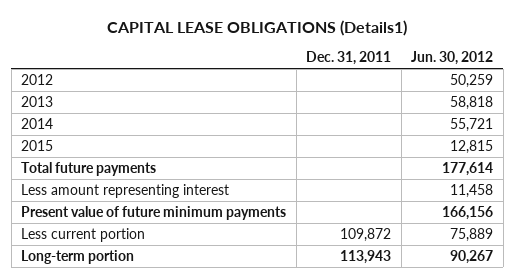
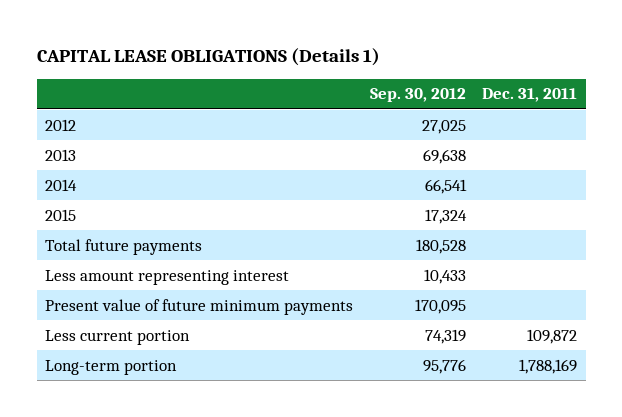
[107,19,408,36] CAPITAL LEASE OBLIGATIONS (Details1) -> [36,48,380,67] CAPITAL LEASE OBLIGATIONS (Details 1)
[411,51,494,66] Jun. 30, 2012 -> none
none -> [369,88,466,103] Sep. 30, 2012
[340,249,392,264] 113,943 -> [519,358,578,374] 1,788,169

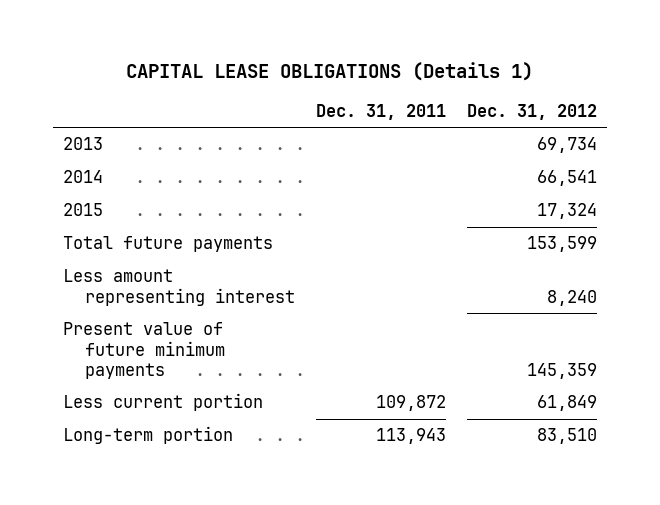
[369,88,466,103] Sep. 30, 2012 -> none
none -> [466,104,597,121] Dec. 31, 2012
[45,118,77,131] 2012 -> none
[519,358,578,374] 1,788,169 -> [375,428,446,445] 113,943

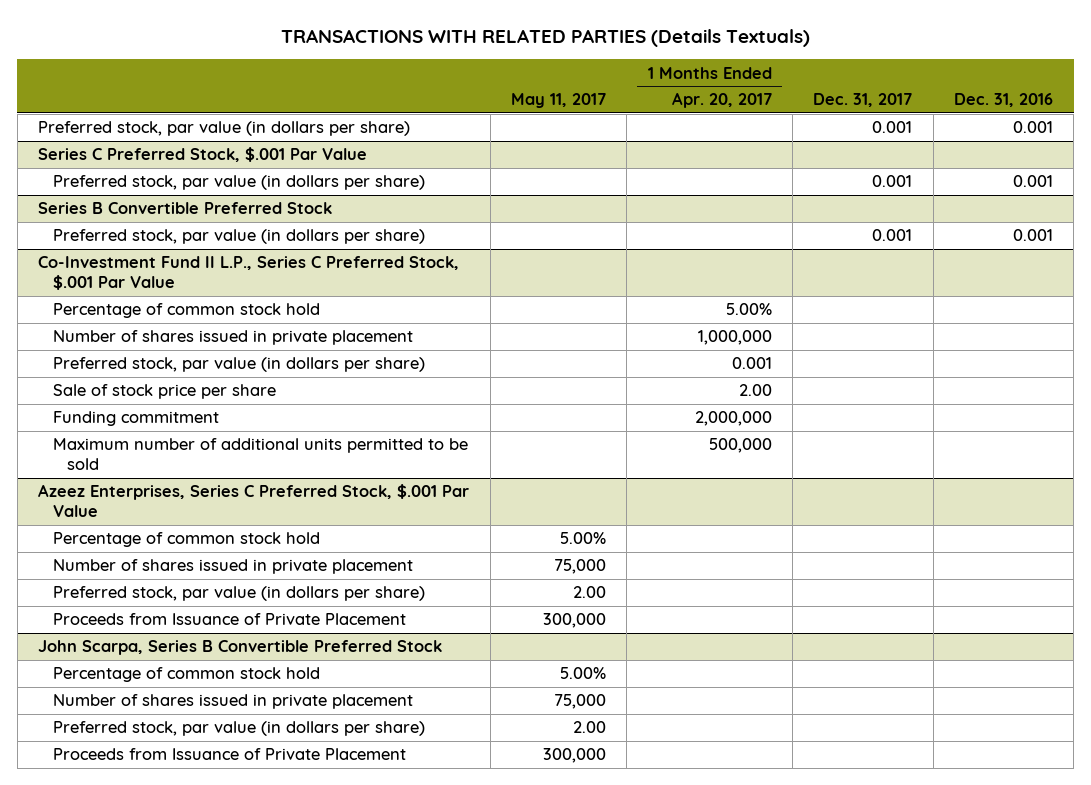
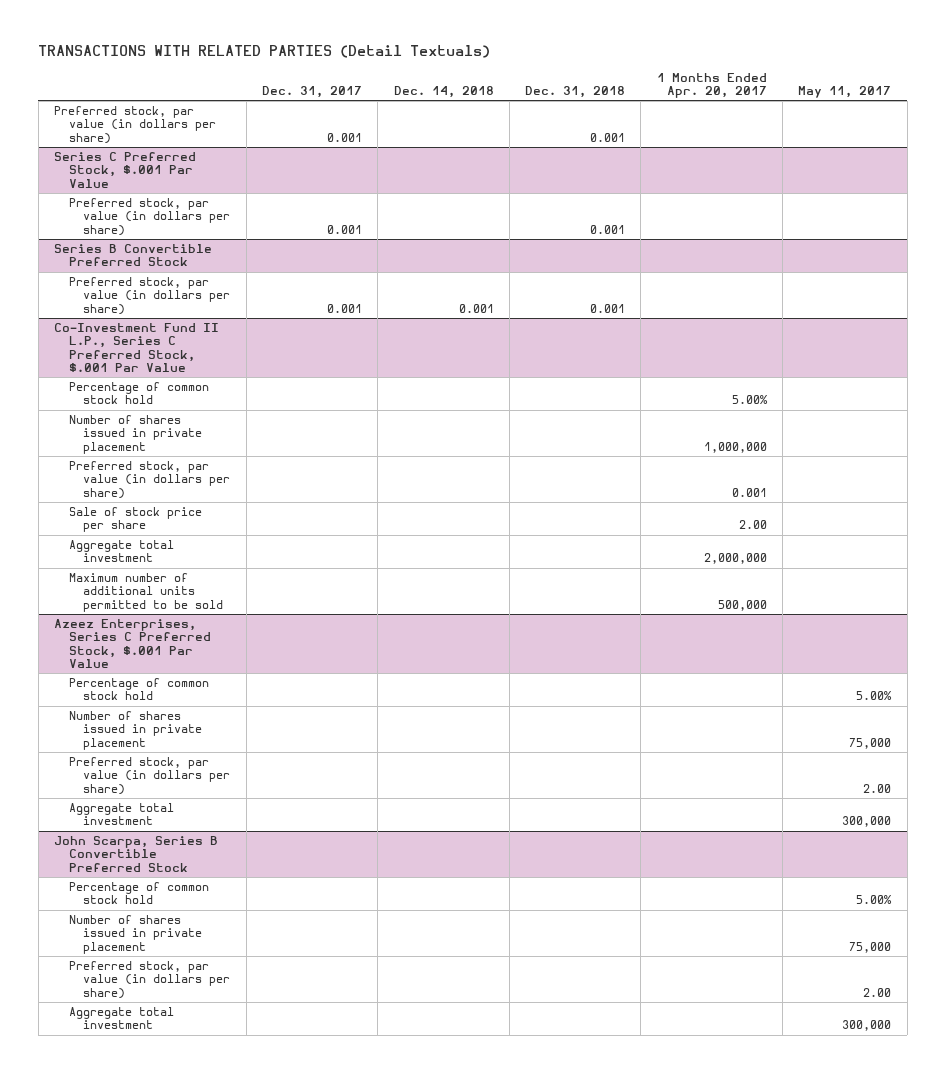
[280,28,810,47] TRANSACTIONS WITH RELATED PARTIES (Details Textuals) -> [38,45,491,59] TRANSACTIONS WITH RELATED PARTIES (Detail Textuals)
[953,93,1053,108] Dec. 31, 2016 -> none
none -> [393,86,494,99] Dec. 14, 2018
none -> [525,86,626,99] Dec. 31, 2018
[52,411,219,427] Funding commitment -> none
none -> [68,539,174,563] Aggregate total investment
[52,613,406,626] Proceeds from Issuance of Private Placement -> [68,802,174,826] Aggregate total investment
[52,748,406,761] Proceeds from Issuance of Private Placement -> [68,1006,174,1030] Aggregate total investment

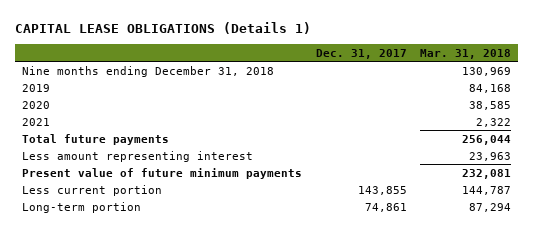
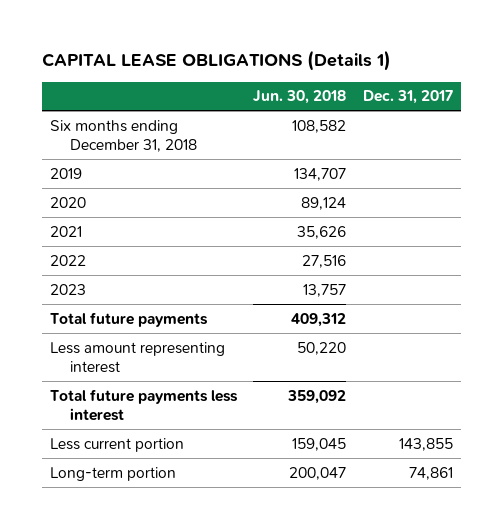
[420,48,512,59] Mar. 31, 2018 -> none
none -> [253,90,347,105] Jun. 30, 2018
[22,65,275,77] Nine months ending December 31, 2018 -> [50,119,198,152] Six months ending December 31, 2018
none -> [50,254,87,266] 2022
none -> [50,283,87,295] 2023
[22,167,303,179] Present value of future minimum payments -> [50,388,239,421] Total future payments less interest

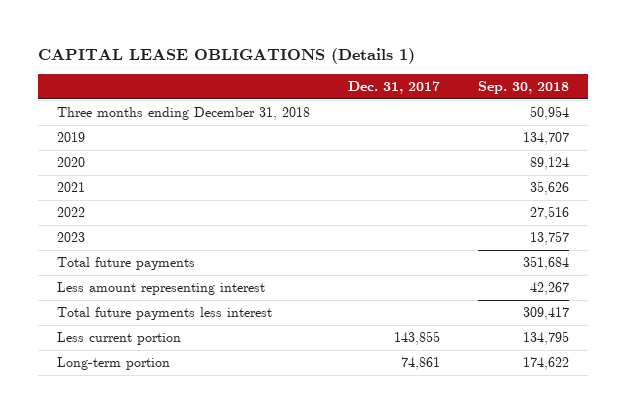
[253,90,347,105] Jun. 30, 2018 -> none
none -> [477,80,569,94] Sep. 30, 2018
[50,119,198,152] Six months ending December 31, 2018 -> [57,107,311,121] Three months ending December 31, 2018

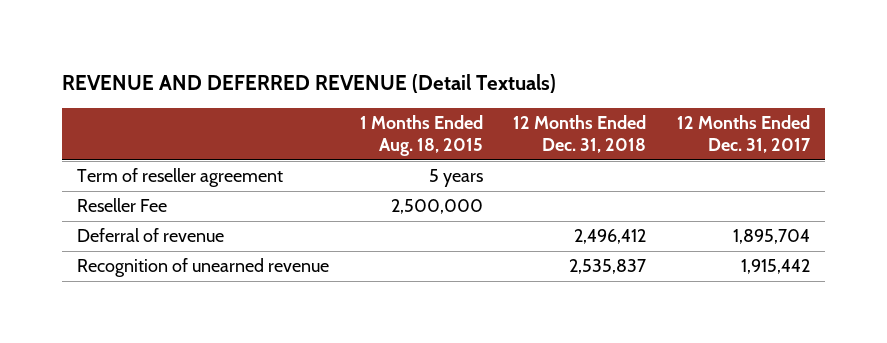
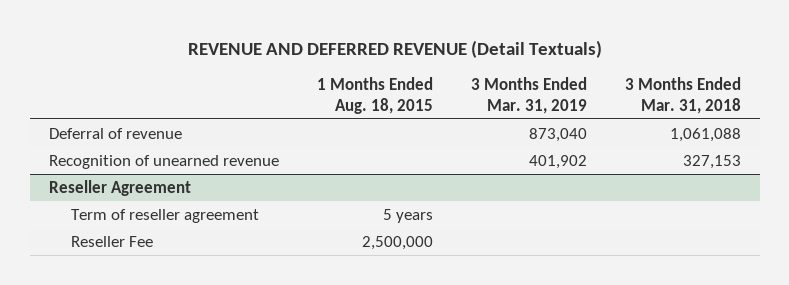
[513,115,647,153] 12 Months Ended Dec. 31, 2018 -> none
[676,115,811,153] 12 Months Ended Dec. 31, 2017 -> none
none -> [470,77,587,114] 3 Months Ended Mar. 31, 2019
none -> [624,77,741,114] 3 Months Ended Mar. 31, 2018
[77,168,284,188] Term of reseller agreement -> none
[77,198,168,213] Reseller Fee -> none
none -> [48,179,191,196] Reseller Agreement
none -> [70,208,259,223] Term of reseller agreement
none -> [70,235,153,247] Reseller Fee

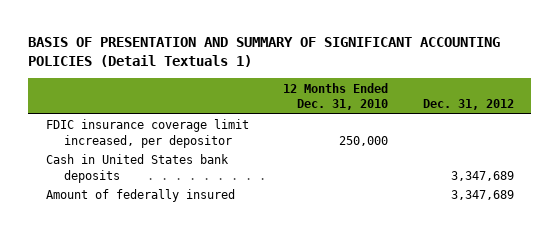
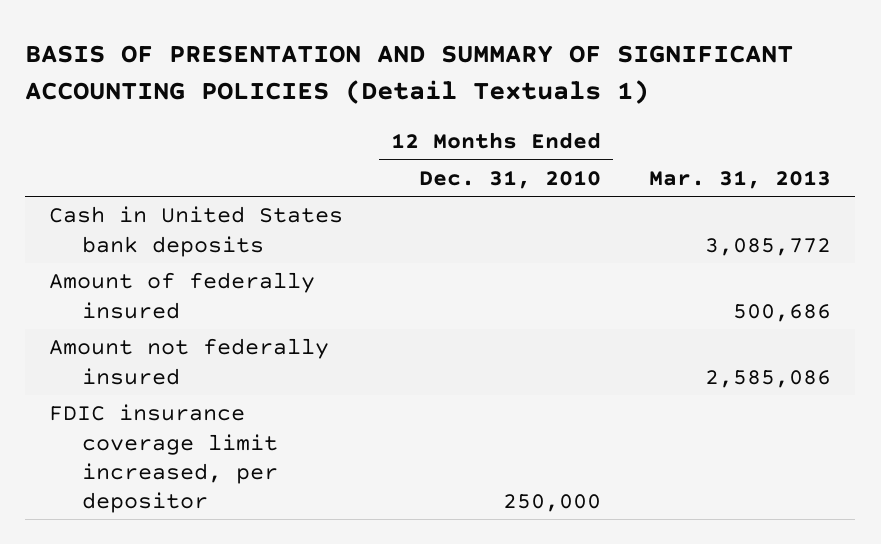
[422,99,514,111] Dec. 31, 2012 -> none
none -> [649,169,832,189] Mar. 31, 2013
none -> [49,338,330,385] Amount not federally insured
[45,119,249,148] FDIC insurance coverage limit increased, per depositor -> [49,404,279,514] FDIC insurance coverage limit increased, per depositor

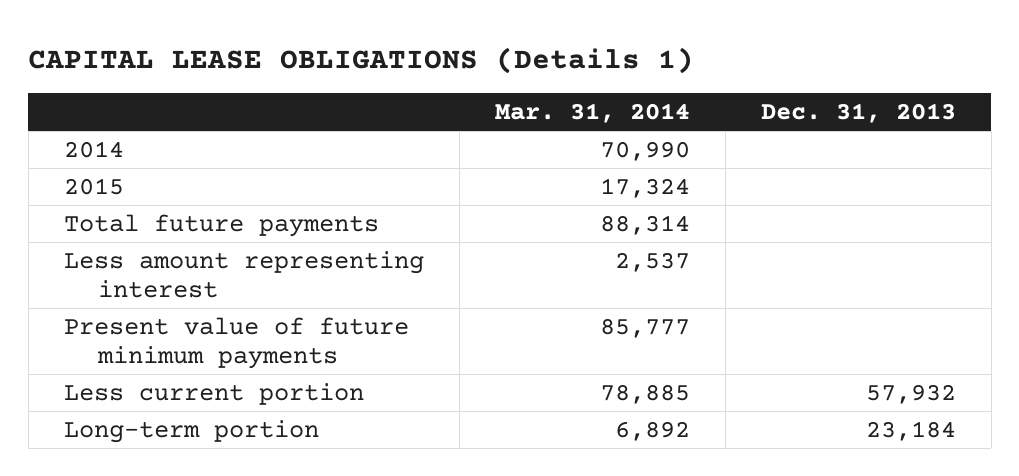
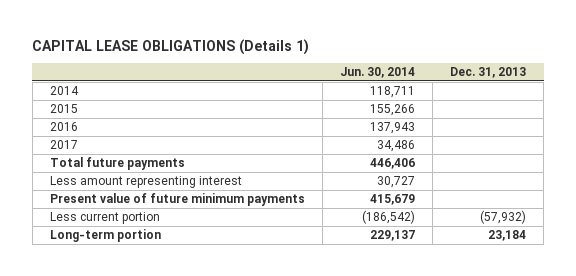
[494,103,690,124] Mar. 31, 2014 -> none
none -> [340,67,416,79] Jun. 30, 2014
none -> [50,122,79,132] 2016
none -> [50,140,79,150] 2017
[865,383,956,404] 57,932 -> [480,210,527,225] (57,932)

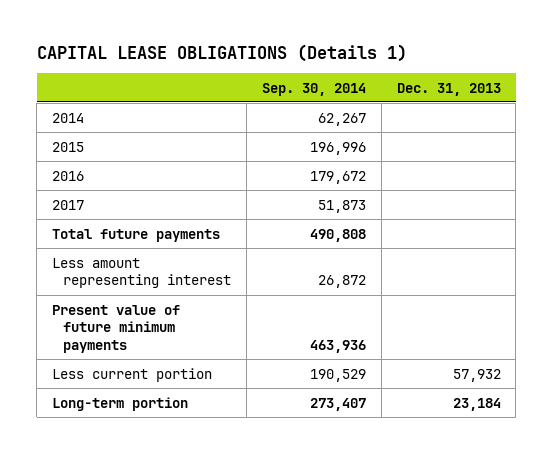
[340,67,416,79] Jun. 30, 2014 -> none
none -> [261,82,366,96] Sep. 30, 2014
[480,210,527,225] (57,932) -> [452,368,501,382] 57,932

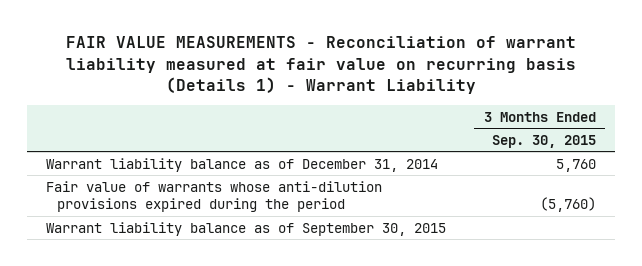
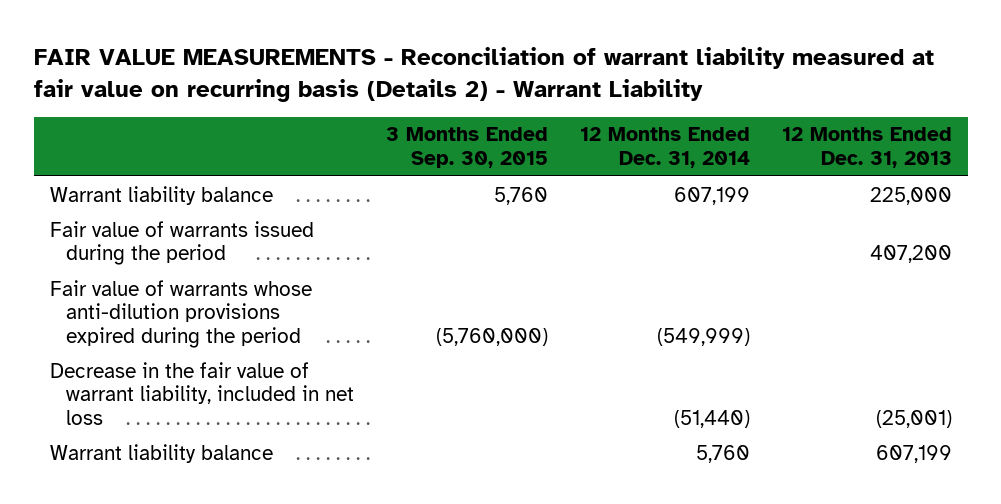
[65,36,576,95] FAIR VALUE MEASUREMENTS - Reconciliation of warrant liability measured at fair value on recurring basis (Details 1) - Warrant Liability -> [33,47,934,102] FAIR VALUE MEASUREMENTS - Reconciliation of warrant liability measured at fair value on recurring basis (Details 2) - Warrant Liability
none -> [579,127,750,168] 12 Months Ended Dec. 31, 2014
none -> [781,127,952,168] 12 Months Ended Dec. 31, 2013
[45,157,438,172] Warrant liability balance as of December 31, 2014 -> [49,185,273,205] Warrant liability balance
none -> [49,220,314,266] Fair value of warrants issued during the period
[539,197,596,213] (5,760) -> [435,327,548,346] (5,760,000)
none -> [49,361,354,425] Decrease in the fair value of warrant liability, included in net loss
[45,221,446,236] Warrant liability balance as of September 30, 2015 -> [49,443,273,463] Warrant liability balance

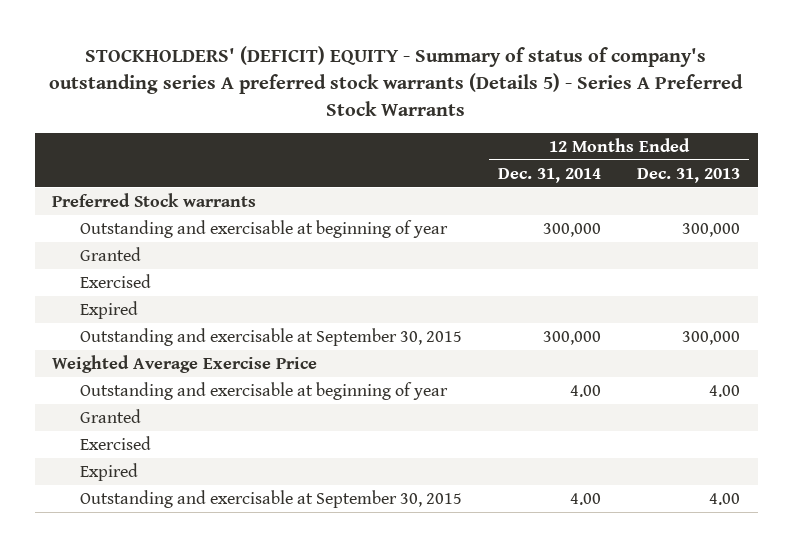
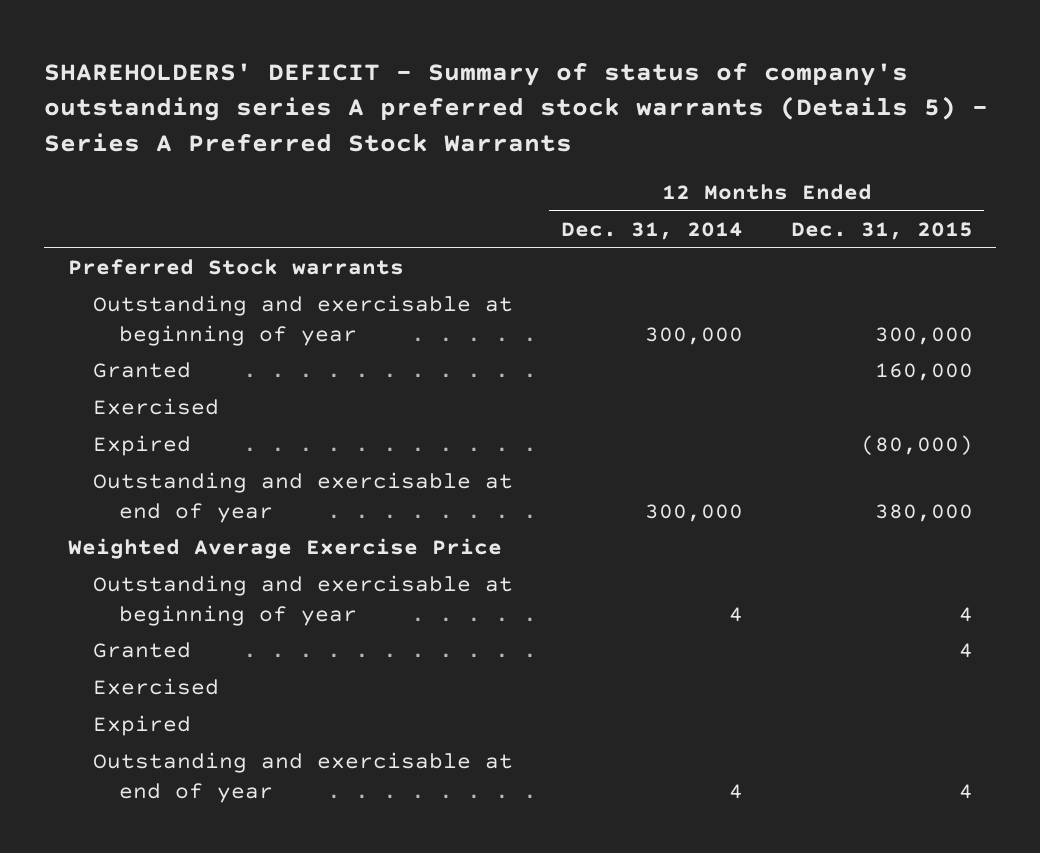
[49,45,744,116] STOCKHOLDERS' (DEFICIT) EQUITY - Summary of status of company's outstanding series A preferred stock warrants (Details 5) - Series A Preferred Stock Warrants -> [44,61,989,152] SHAREHOLDERS' DEFICIT - Summary of status of company's outstanding series A preferred stock warrants (Details 5) - Series A Preferred Stock Warrants
[636,167,740,183] Dec. 31, 2013 -> none
none -> [790,221,973,240] Dec. 31, 2015
[80,327,463,346] Outstanding and exercisable at September 30, 2015 -> [93,472,514,523] Outstanding and exercisable at end of year
[569,384,601,397] 4.00 -> [729,606,744,622] 4
[80,489,463,508] Outstanding and exercisable at September 30, 2015 -> [93,752,514,803] Outstanding and exercisable at end of year
[569,492,601,505] 4.00 -> [729,783,744,799] 4

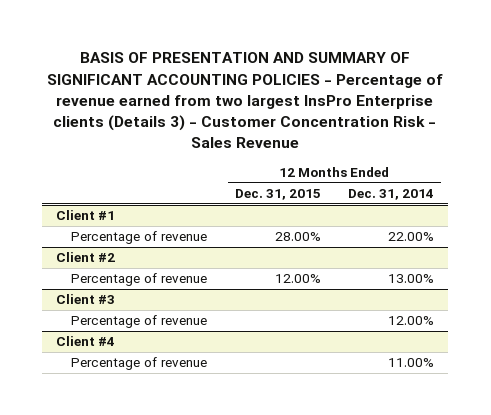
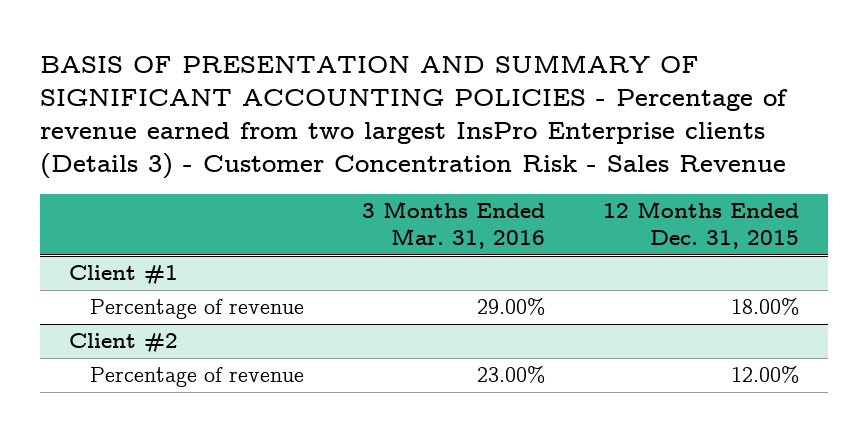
[348,189,435,201] Dec. 31, 2014 -> none
none -> [362,200,546,249] 3 Months Ended Mar. 31, 2016
[274,232,321,242] 28.00% -> [730,297,799,316] 18.00%
[56,294,116,305] Client #3 -> none
[70,315,207,329] Percentage of revenue -> none
[56,336,116,347] Client #4 -> none
[70,357,207,371] Percentage of revenue -> none

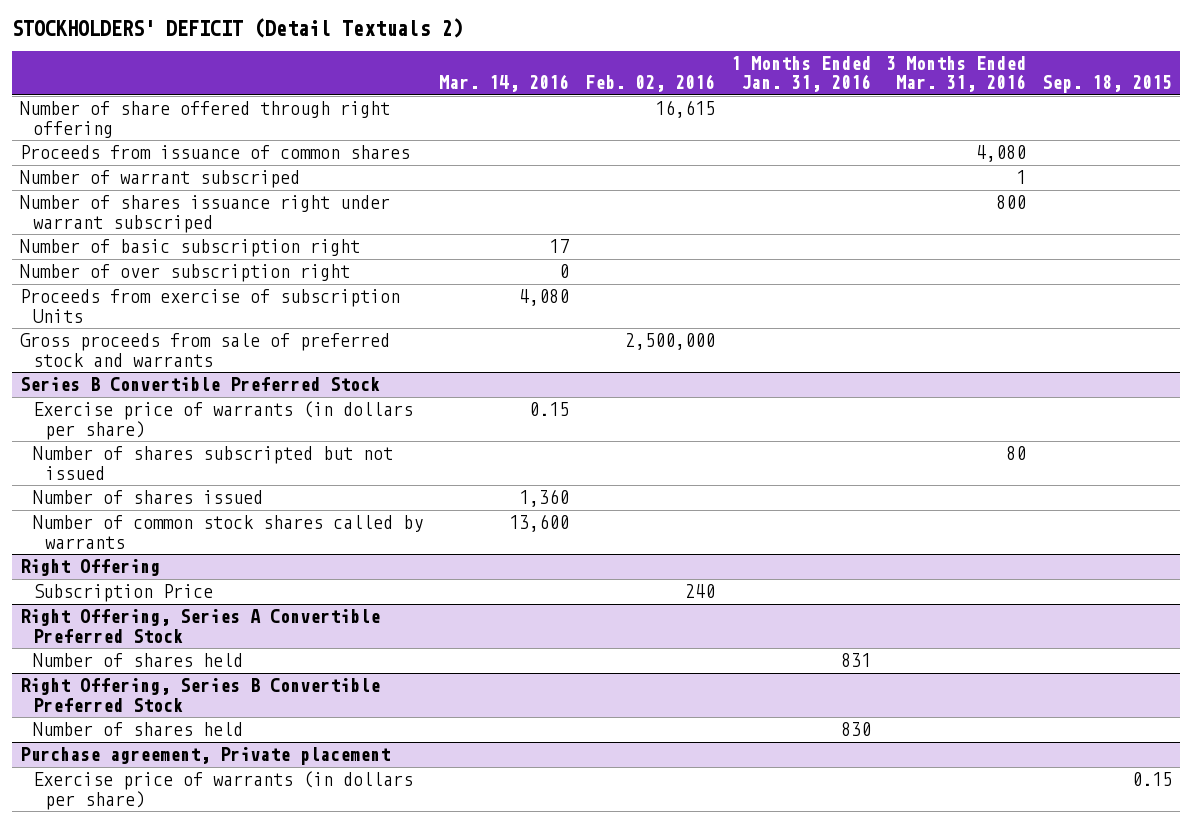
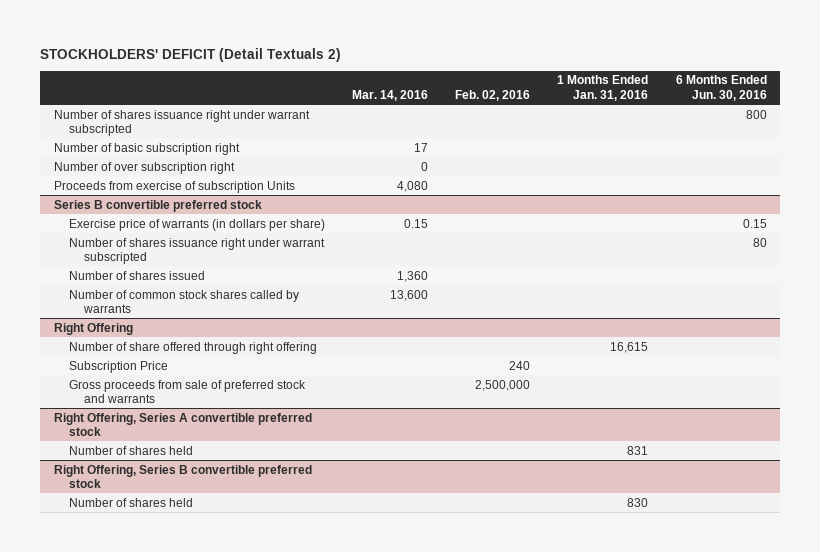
[886,56,1027,93] 3 Months Ended Mar. 31, 2016 -> none
[1042,75,1173,94] Sep. 18, 2015 -> none
none -> [675,75,767,101] 6 Months Ended Jun. 30, 2016
[20,101,391,138] Number of share offered through right offering -> none
[20,145,411,160] Proceeds from issuance of common shares -> none
[20,170,301,189] Number of warrant subscriped -> none
[20,195,391,233] Number of shares issuance right under warrant subscriped -> [53,109,310,137] Number of shares issuance right under warrant subscripted
[20,333,391,367] Gross proceeds from sale of preferred stock and warrants -> none
[20,377,381,392] Series B Convertible Preferred Stock -> [53,199,262,212] Series B convertible preferred stock
[32,446,393,480] Number of shares subscripted but not issued -> none
none -> [68,237,325,265] Number of shares issuance right under warrant subscripted
none -> [68,341,317,354] Number of share offered through right offering
none -> [68,379,306,404] Gross proceeds from sale of preferred stock and warrants
[20,609,381,643] Right Offering, Series A Convertible Preferred Stock -> [53,412,312,437] Right Offering, Series A convertible preferred stock
[20,678,381,712] Right Offering, Series B Convertible Preferred Stock -> [53,464,312,489] Right Offering, Series B convertible preferred stock
[20,747,391,766] Purchase agreement, Private placement -> none
[32,771,413,810] Exercise price of warrants (in dollars per share) -> none

